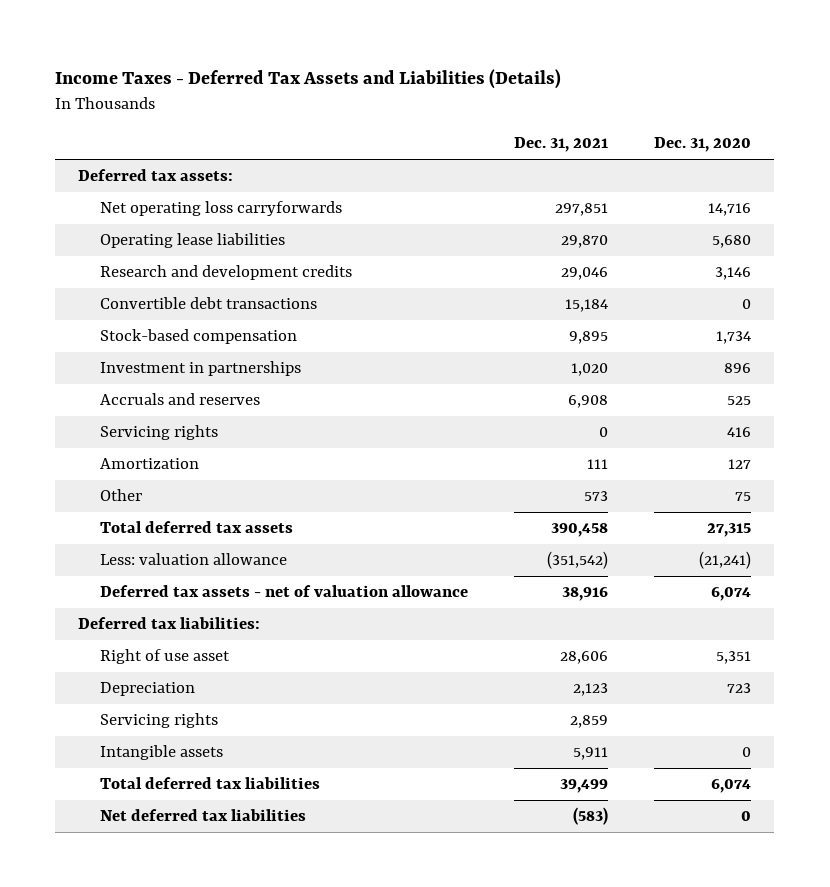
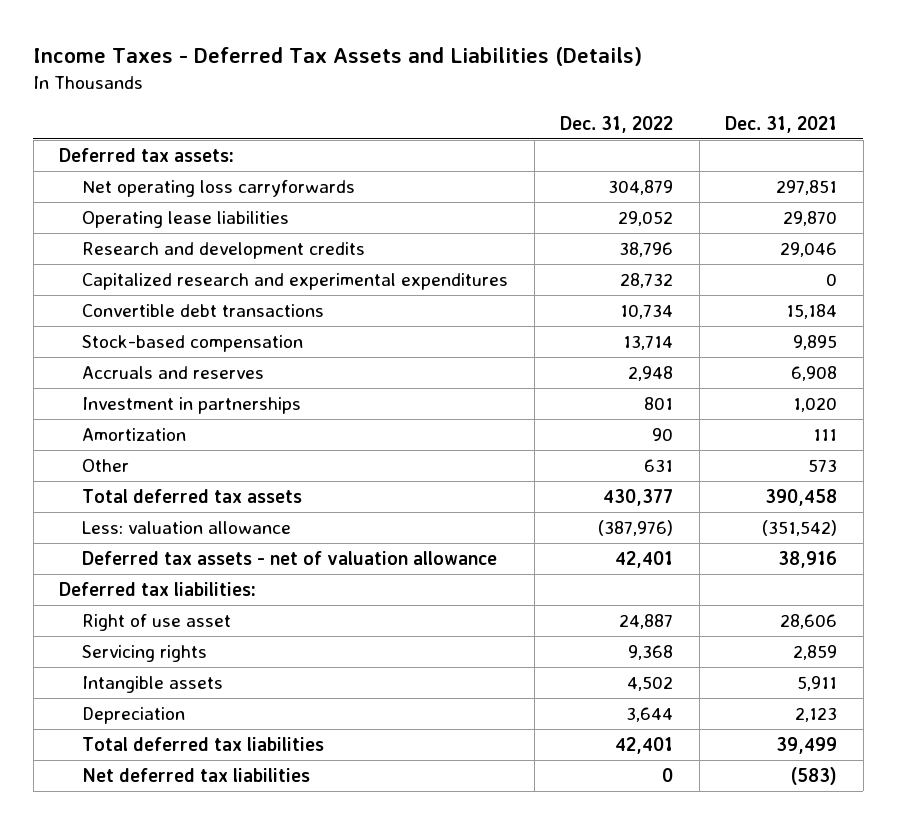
[654,137,752,153] Dec. 31, 2020 -> none
none -> [560,115,674,133] Dec. 31, 2022
none -> [82,272,509,290] Capitalized research and experimental expenditures
[99,425,218,441] Servicing rights -> none
[99,361,301,377] Investment in partnerships -> [82,396,302,414] Investment in partnerships
[99,682,195,697] Depreciation -> [82,706,186,724] Depreciation

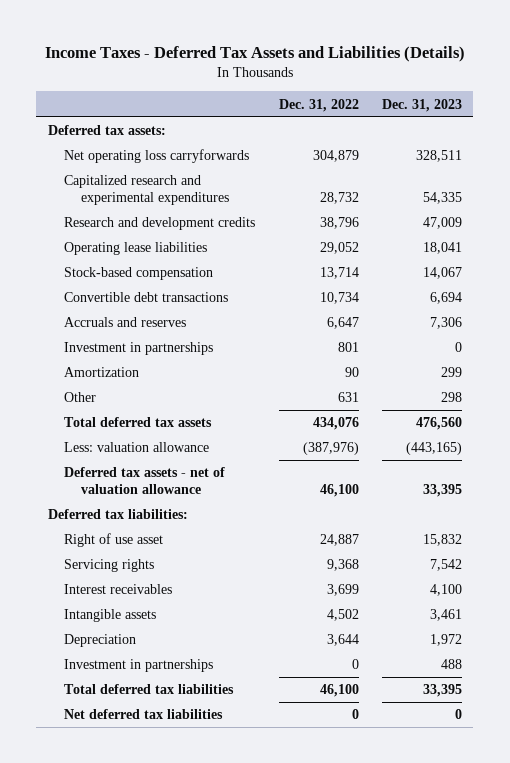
[725,115,838,133] Dec. 31, 2021 -> none
none -> [381,98,462,112] Dec. 31, 2023
[82,241,366,259] Research and development credits -> [64,217,256,231] Research and development credits
[82,210,290,228] Operating lease liabilities -> [64,242,208,256] Operating lease liabilities
[82,303,325,317] Convertible debt transactions -> [64,292,229,303] Convertible debt transactions
[628,365,674,381] 2,948 -> [326,317,359,330] 6,647
[603,488,674,506] 430,377 -> [312,417,359,431] 434,076
[615,550,674,568] 42,401 -> [319,484,359,498] 46,100
none -> [64,584,173,595] Interest receivables
none -> [64,659,214,673] Investment in partnerships
[615,736,674,754] 42,401 -> [319,684,359,698] 46,100

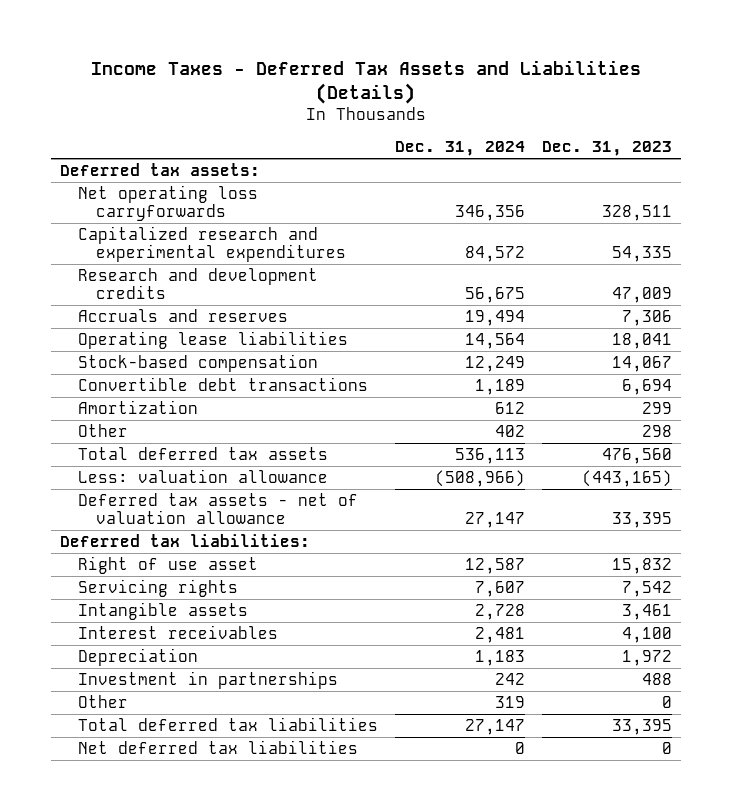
[278,98,359,112] Dec. 31, 2022 -> none
none -> [394,141,525,157] Dec. 31, 2024
[64,317,187,328] Accruals and reserves -> [77,308,288,322] Accruals and reserves
[64,342,214,356] Investment in partnerships -> none
[64,584,173,595] Interest receivables -> [77,624,278,639] Interest receivables
none -> [77,694,128,708] Other

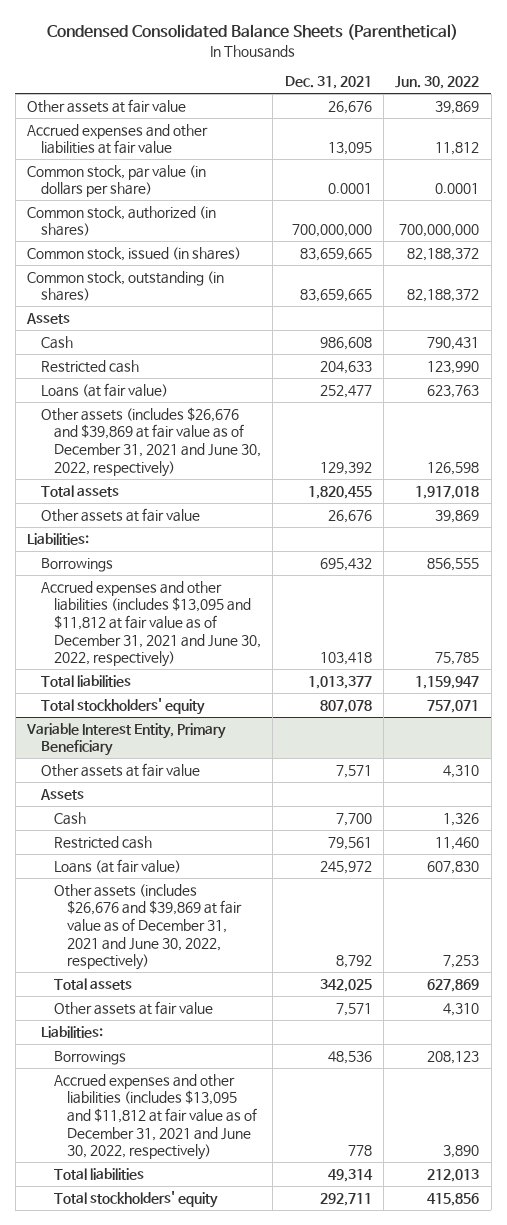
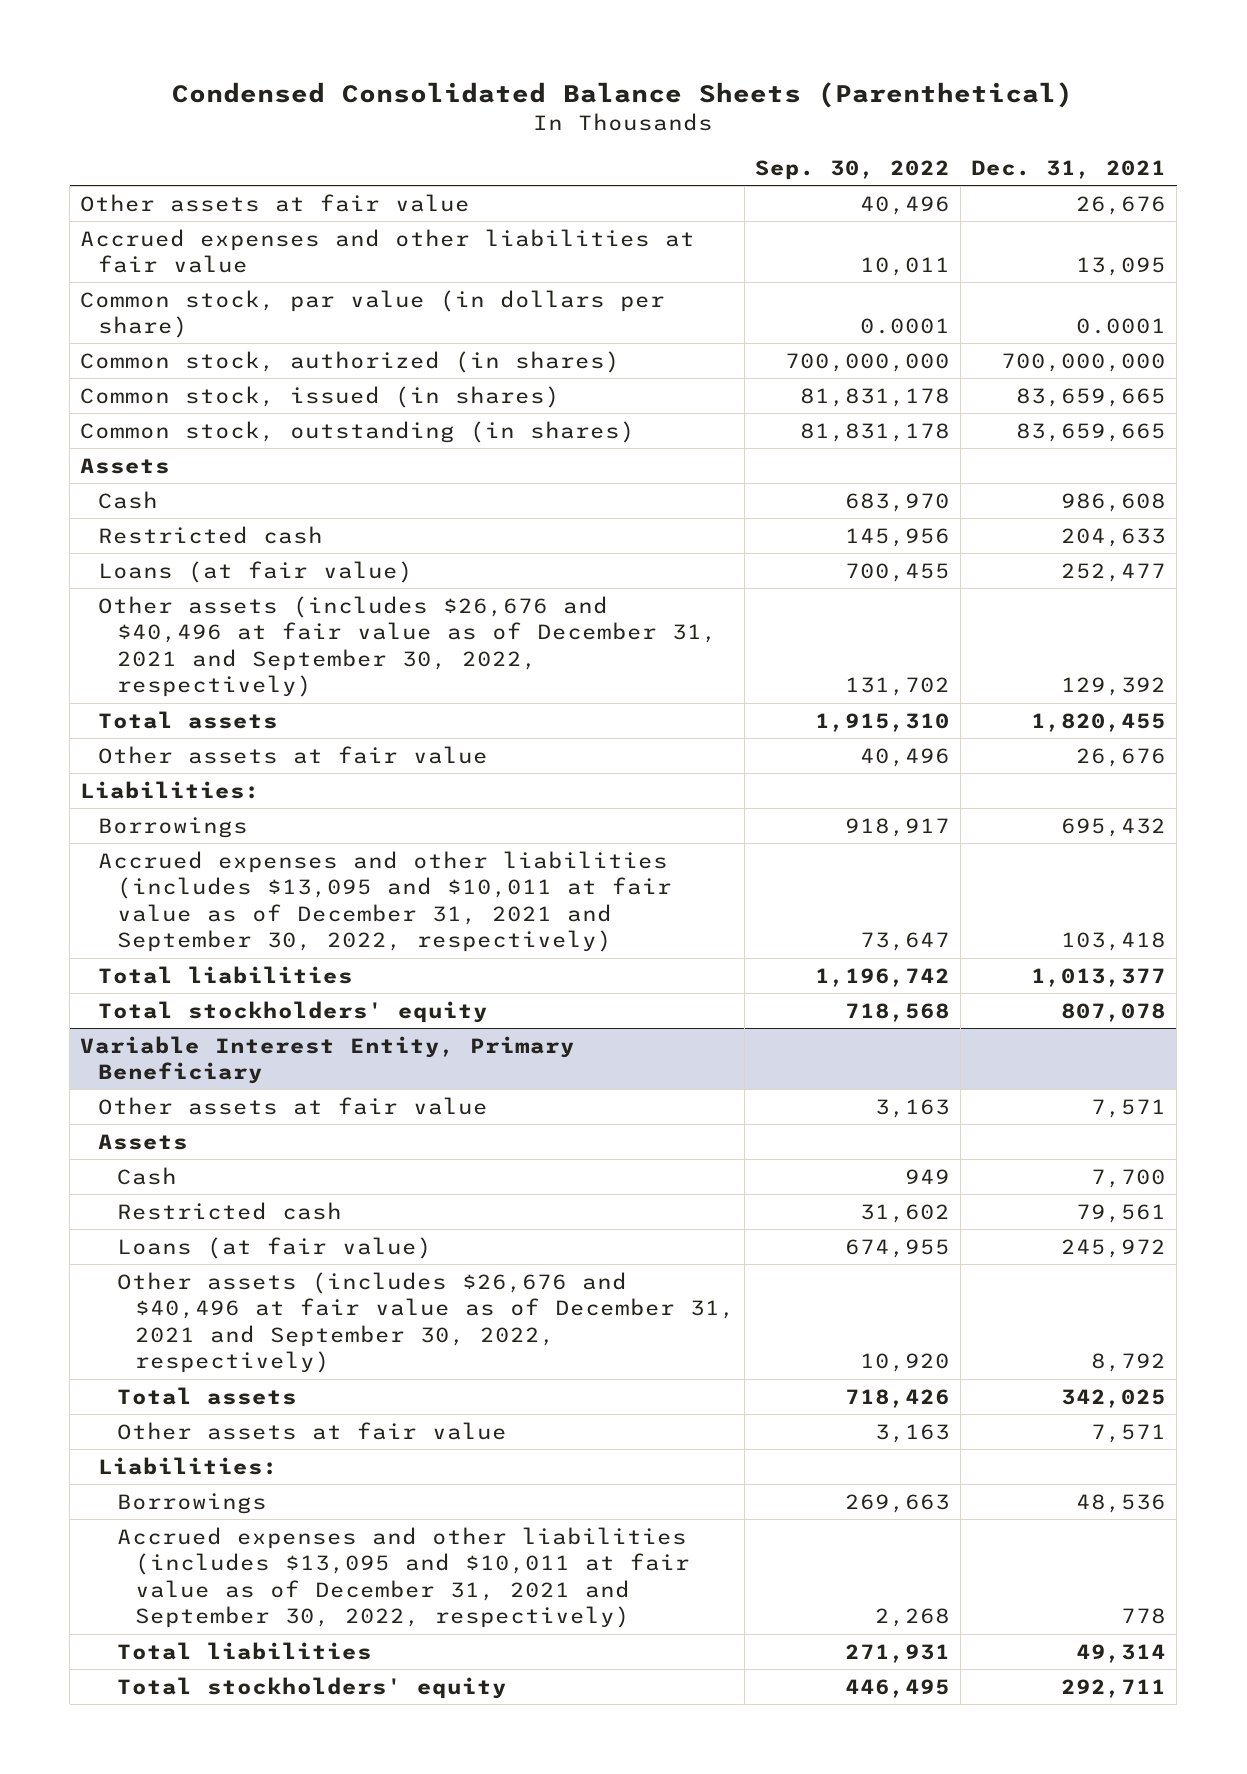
[395,76,480,90] Jun. 30, 2022 -> none
none -> [755,160,951,181] Sep. 30, 2022
[40,406,262,477] Other assets (includes $26,676 and $39,869 at fair value as of December 31, 2021 and June 30, 2022, respectively) -> [98,595,717,698] Other assets (includes $26,676 and $40,496 at fair value as of December 31, 2021 and September 30, 2022, respectively)
[40,580,262,668] Accrued expenses and other liabilities (includes $13,095 and $11,812 at fair value as of December 31, 2021 and June 30, 2022, respectively) -> [98,850,672,953] Accrued expenses and other liabilities (includes $13,095 and $10,011 at fair value as of December 31, 2021 and September 30, 2022, respectively)
[54,883,243,971] Other assets (includes $26,676 and $39,869 at fair value as of December 31, 2021 and June 30, 2022, respectively) -> [116,1271,735,1374] Other assets (includes $26,676 and $40,496 at fair value as of December 31, 2021 and September 30, 2022, respectively)
[54,1073,258,1161] Accrued expenses and other liabilities (includes $13,095 and $11,812 at fair value as of December 31, 2021 and June 30, 2022, respectively) -> [116,1526,690,1629] Accrued expenses and other liabilities (includes $13,095 and $10,011 at fair value as of December 31, 2021 and September 30, 2022, respectively)

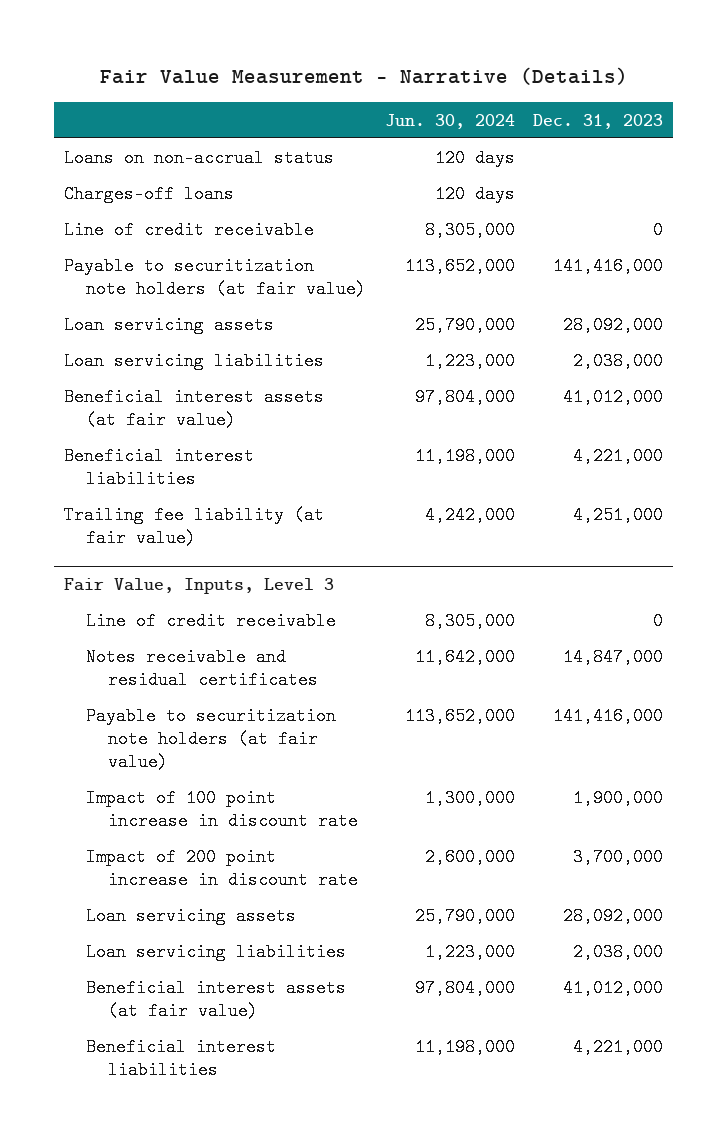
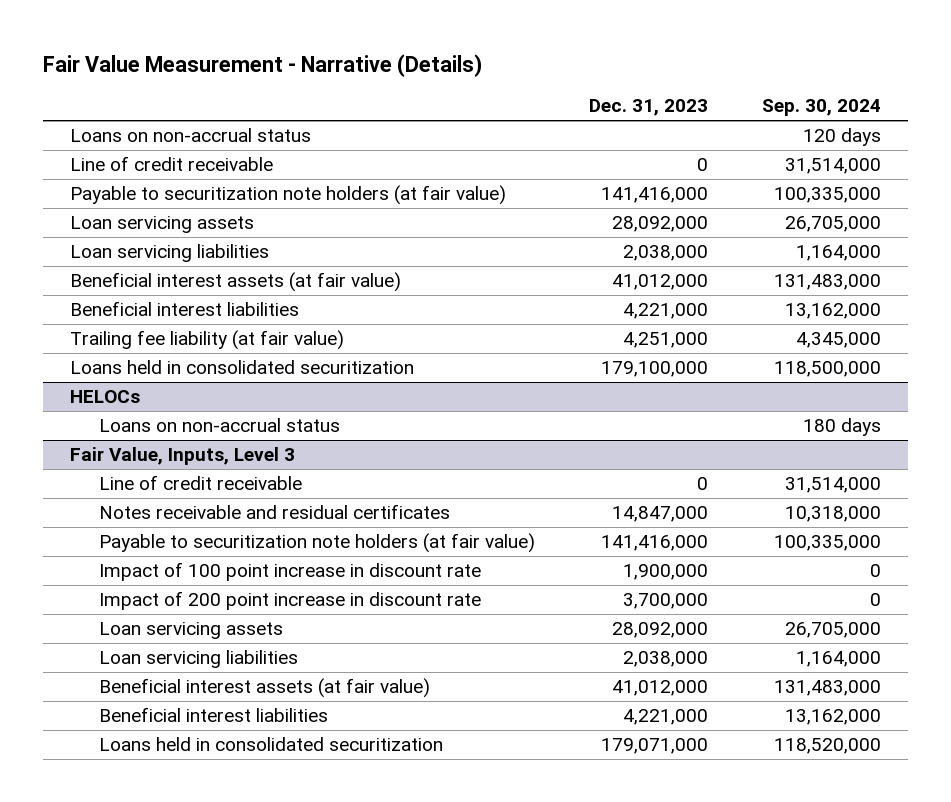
[384,113,515,129] Jun. 30, 2024 -> none
none -> [762,99,882,117] Sep. 30, 2024
[63,184,234,203] Charges-off loans -> none
none -> [69,360,414,375] Loans held in consolidated securitization
none -> [69,390,140,404] HELOCs
none -> [99,418,341,433] Loans on non-accrual status
none -> [99,737,444,752] Loans held in consolidated securitization

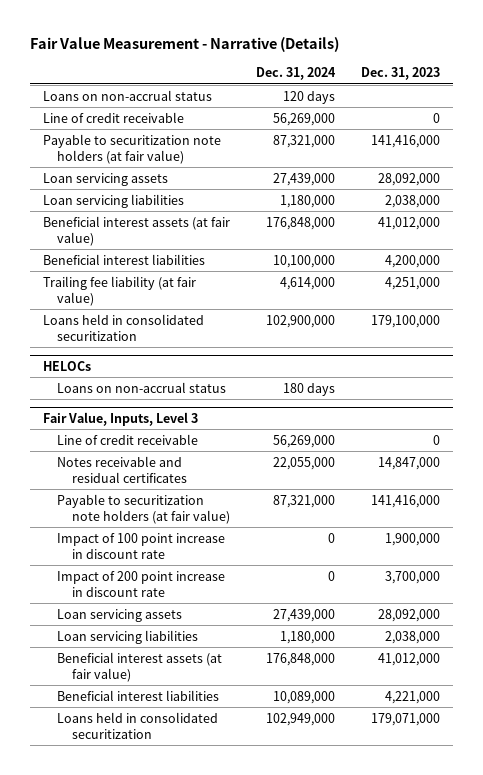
[762,99,882,117] Sep. 30, 2024 -> none
none -> [256,67,337,81] Dec. 31, 2024
[623,303,709,320] 4,221,000 -> [385,254,441,268] 4,200,000

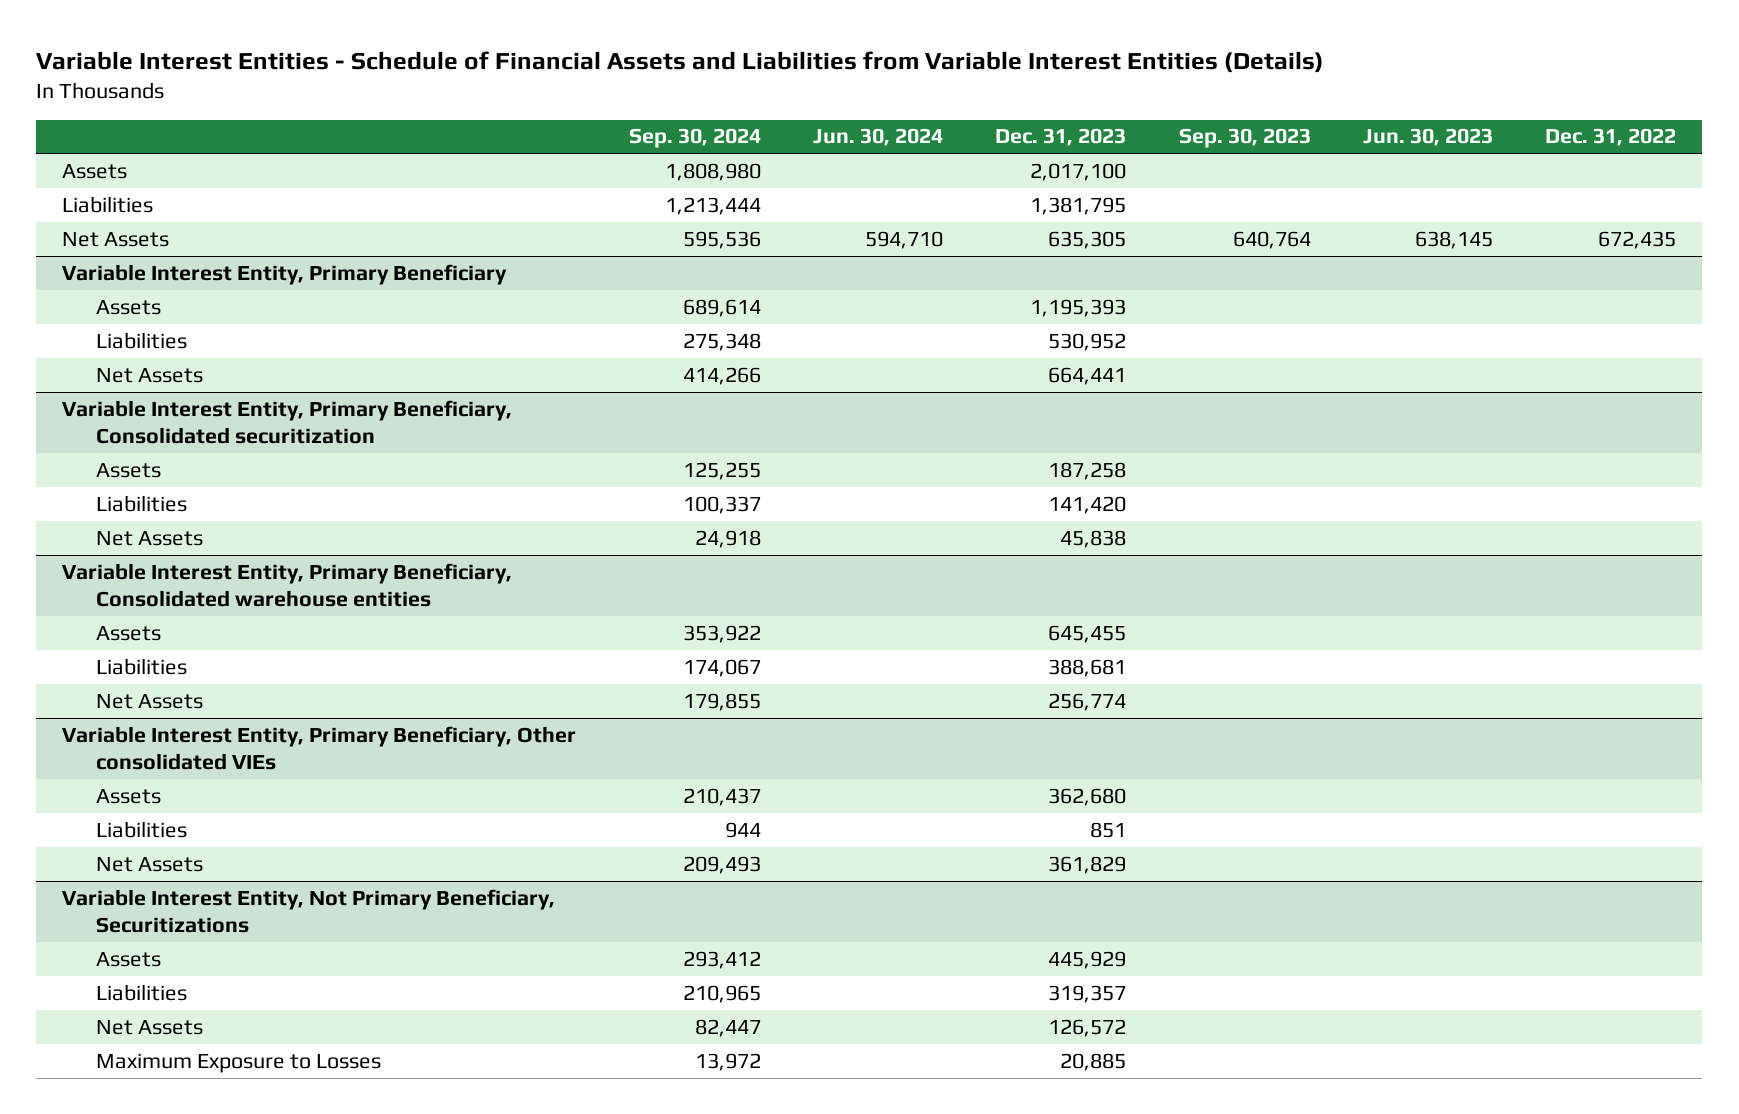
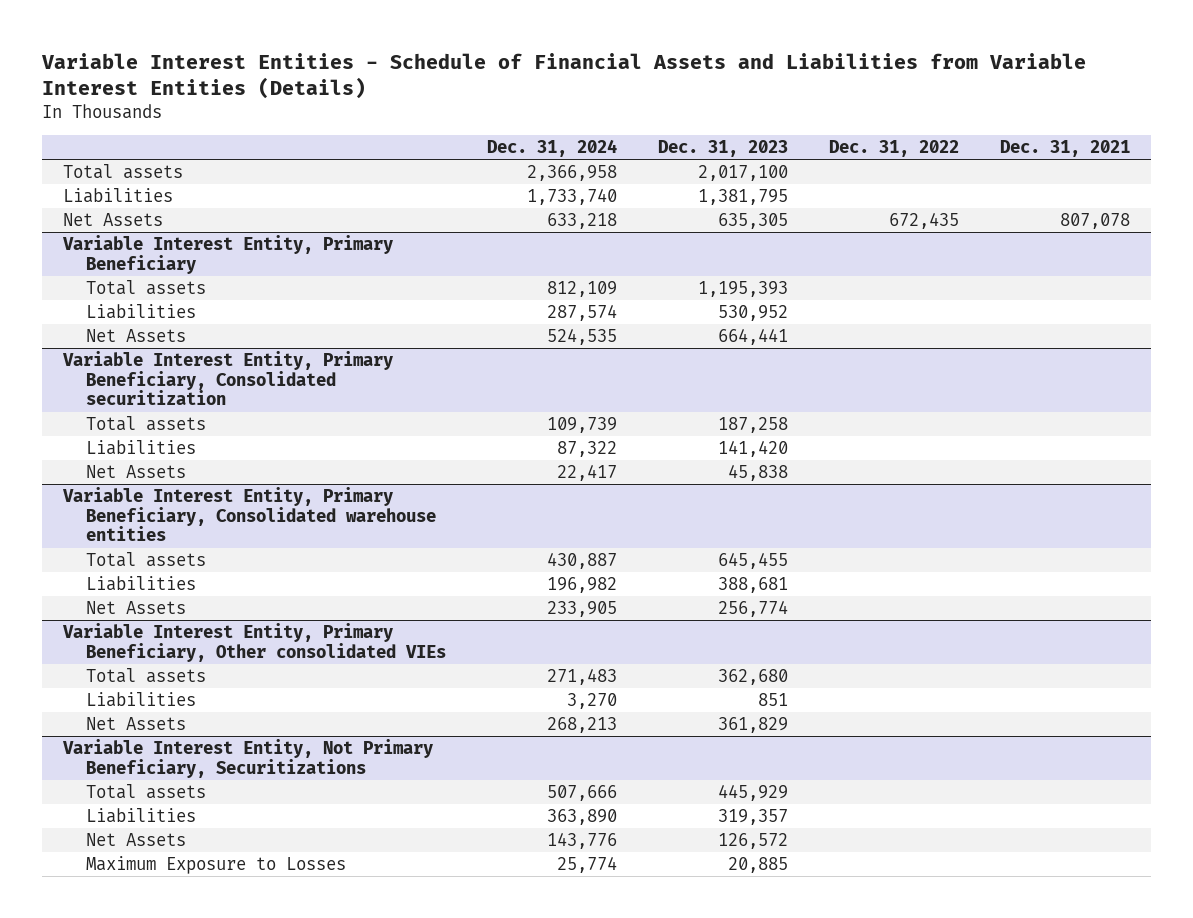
[628,128,761,149] Sep. 30, 2024 -> none
[813,128,944,147] Jun. 30, 2024 -> none
[1178,128,1311,149] Sep. 30, 2023 -> none
[1362,128,1493,147] Jun. 30, 2023 -> none
none -> [487,139,618,158] Dec. 31, 2024
none -> [1000,140,1131,158] Dec. 31, 2021
[62,163,128,179] Assets -> [62,164,183,180] Total assets
[95,299,161,315] Assets -> [86,280,207,296] Total assets
[95,462,161,478] Assets -> [86,416,207,432] Total assets
[95,625,161,641] Assets -> [86,552,207,568] Total assets
[95,788,161,804] Assets -> [86,668,207,684] Total assets
[95,951,161,967] Assets -> [86,784,207,800] Total assets

